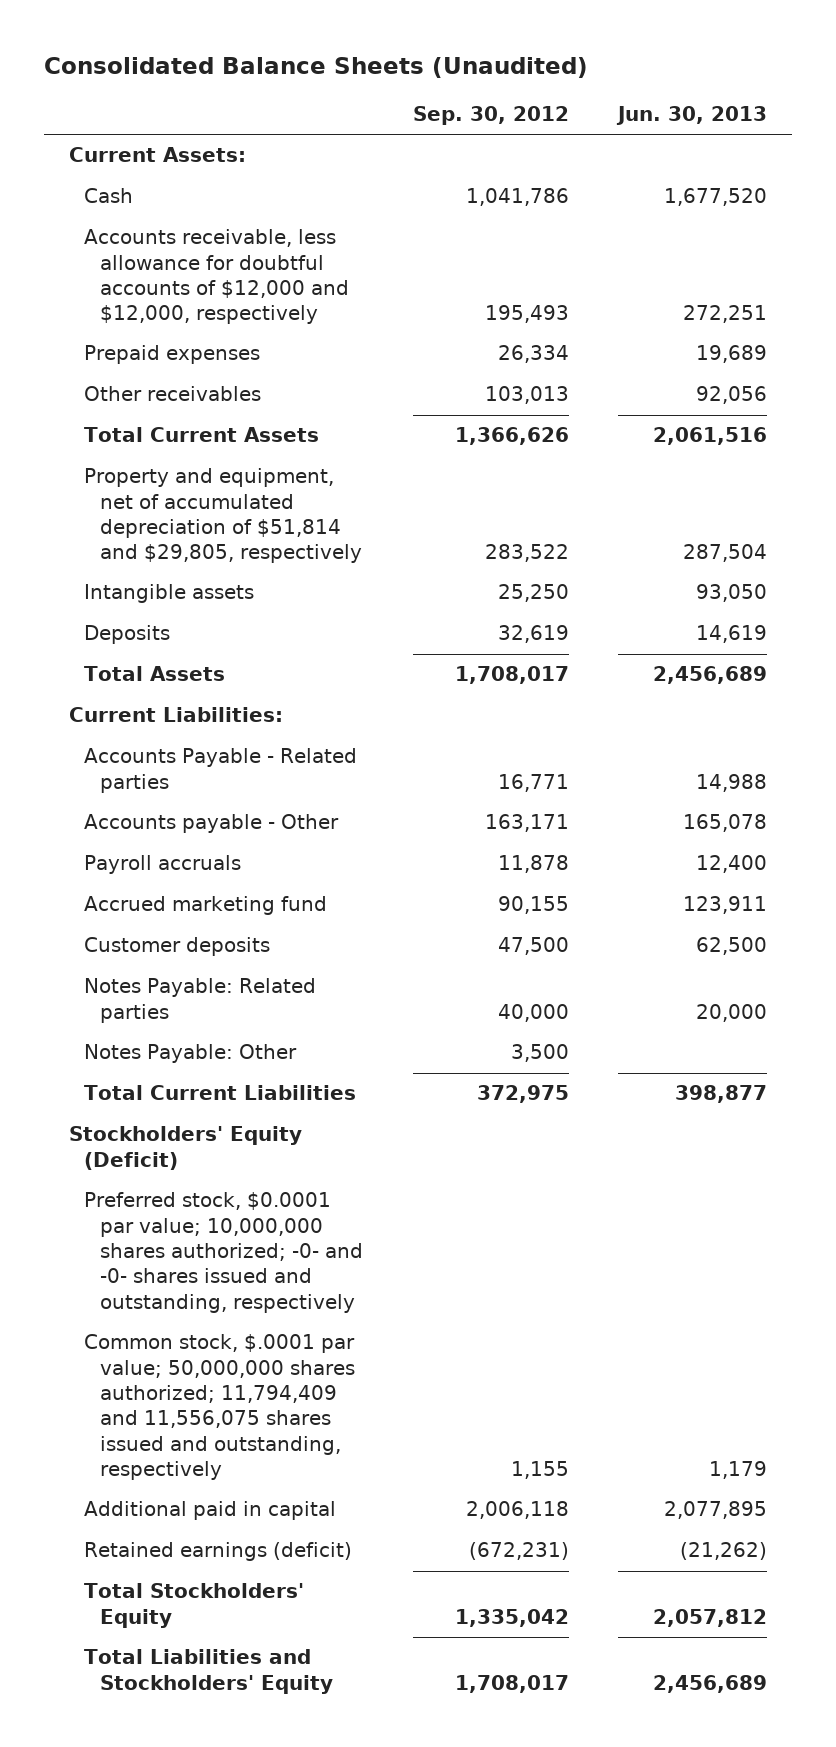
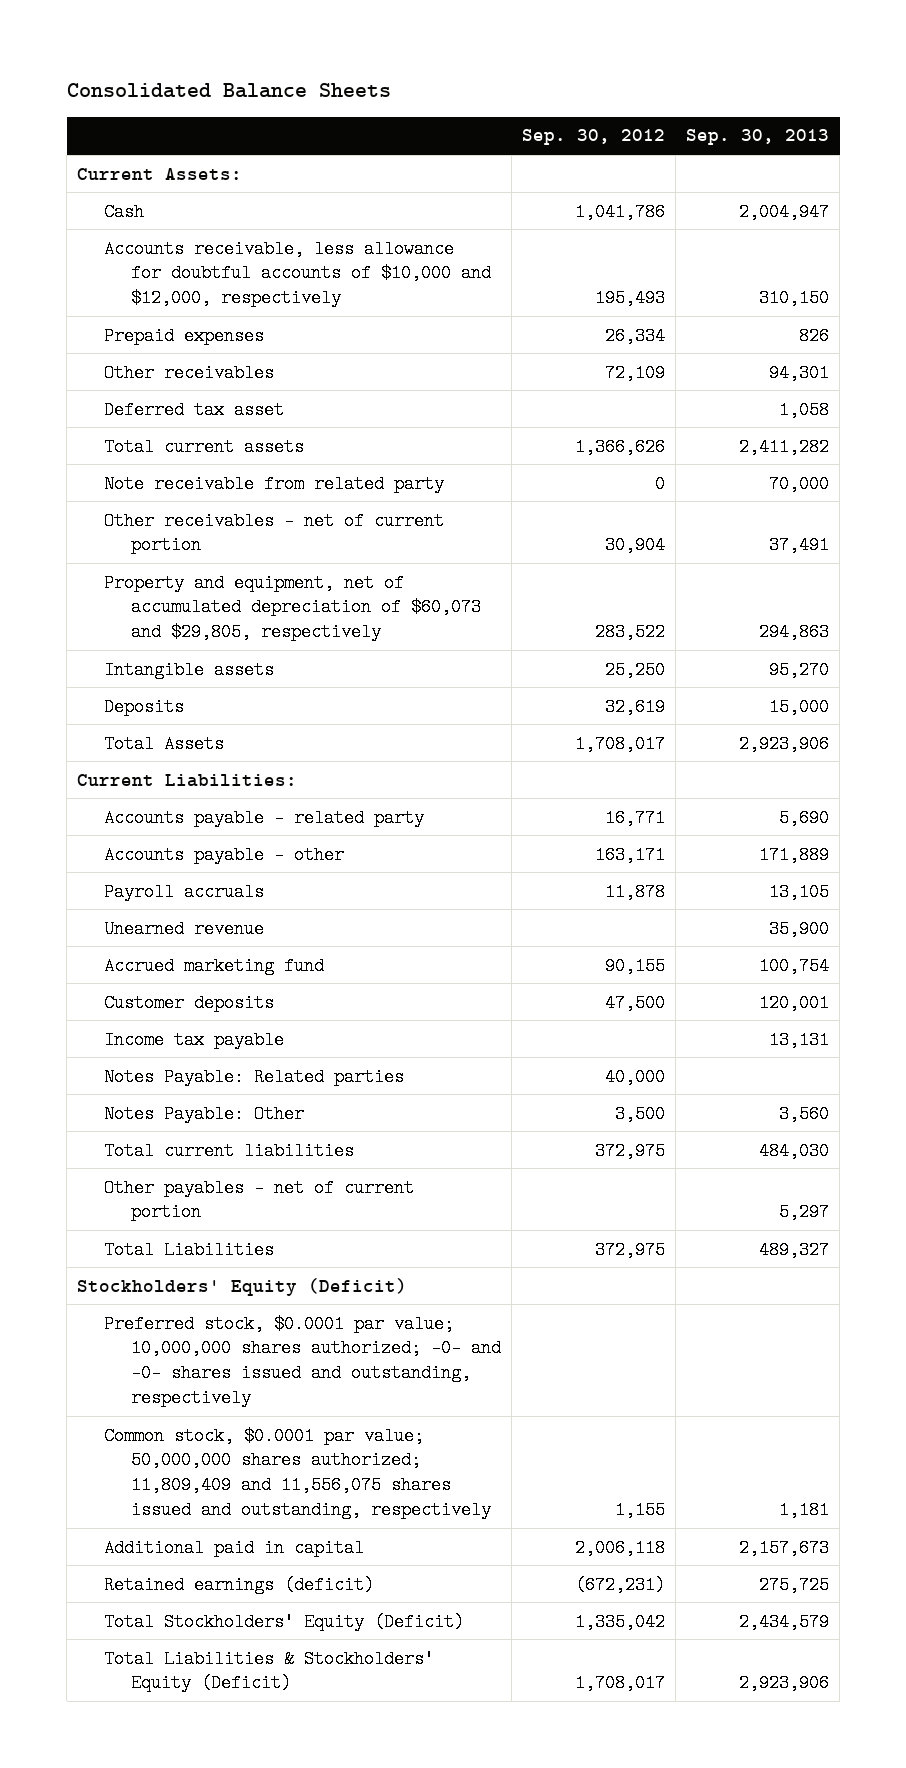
[43,57,588,79] Consolidated Balance Sheets (Unaudited) -> [66,83,391,99] Consolidated Balance Sheets
[616,106,768,126] Jun. 30, 2013 -> none
none -> [686,129,830,146] Sep. 30, 2013
[84,229,349,325] Accounts receivable, less allowance for doubtful accounts of $12,000 and $12,000, respectively -> [104,239,492,308] Accounts receivable, less allowance for doubtful accounts of $10,000 and $12,000, respectively
[484,386,569,405] 103,013 -> [605,363,666,382] 72,109
none -> [104,400,285,419] Deferred tax asset
[84,427,320,443] Total Current Assets -> [104,437,305,456] Total current assets
none -> [104,474,445,493] Note receivable from related party
none -> [104,511,445,555] Other receivables - net of current portion
[84,468,362,564] Property and equipment, net of accumulated depreciation of $51,814 and $29,805, respectively -> [104,573,482,642] Property and equipment, net of accumulated depreciation of $60,073 and $29,805, respectively
[84,748,358,793] Accounts Payable - Related parties -> [104,808,425,827] Accounts payable - related party
[84,814,340,834] Accounts payable - Other -> [104,845,345,864] Accounts payable - other
none -> [104,919,265,938] Unearned revenue
none -> [104,1030,285,1049] Income tax payable
[84,1085,357,1101] Total Current Liabilities -> [104,1141,355,1160] Total current liabilities
none -> [104,1178,415,1222] Other payables - net of current portion
none -> [104,1240,275,1259] Total Liabilities
[84,1334,356,1480] Common stock, $.0001 par value; 50,000,000 shares authorized; 11,794,409 and 11,556,075 shares issued and outstanding, respectively -> [104,1426,492,1520] Common stock, $0.0001 par value; 50,000,000 shares authorized; 11,809,409 and 11,556,075 shares issued and outstanding, respectively
[84,1583,305,1628] Total Stockholders' Equity -> [104,1612,465,1631] Total Stockholders' Equity (Deficit)
[84,1649,333,1694] Total Liabilities and Stockholders' Equity -> [104,1649,435,1693] Total Liabilities & Stockholders' Equity (Deficit)

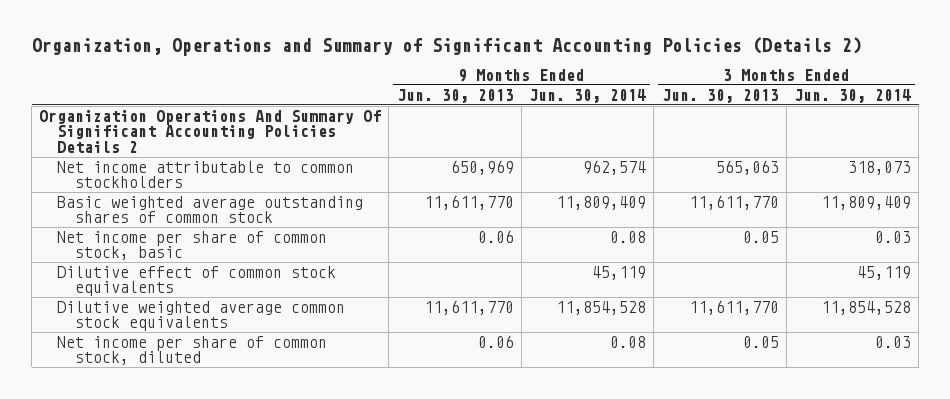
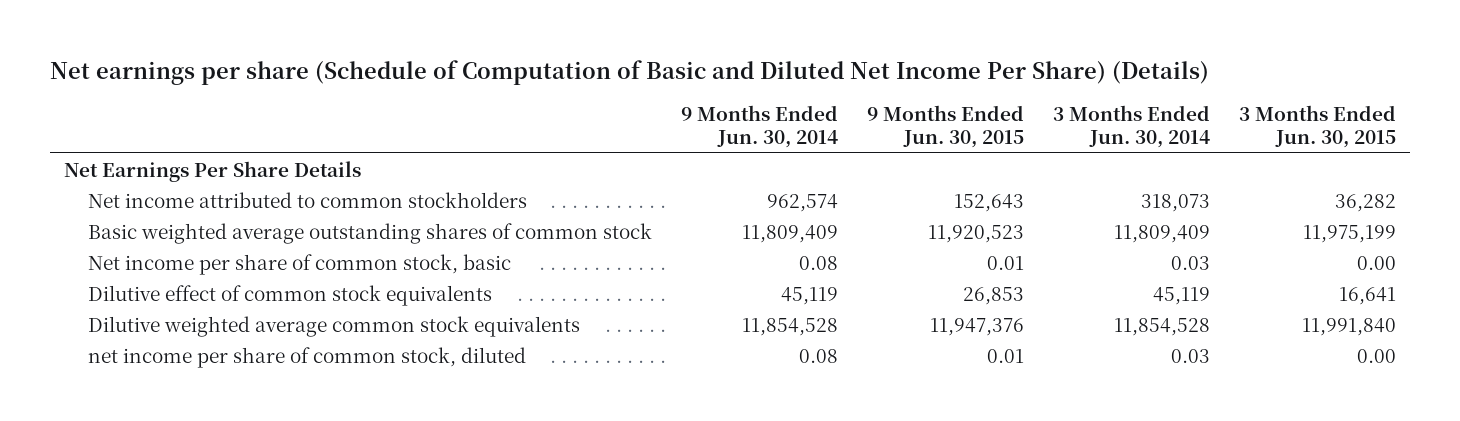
[31,36,862,56] Organization, Operations and Summary of Significant Accounting Policies (Details 2) -> [49,60,1209,86] Net earnings per share (Schedule of Computation of Basic and Diluted Net Income Per Share) (Details)
[396,88,514,103] Jun. 30, 2013 -> none
[661,88,779,103] Jun. 30, 2013 -> none
none -> [866,104,1024,148] 9 Months Ended Jun. 30, 2015
none -> [1238,104,1396,148] 3 Months Ended Jun. 30, 2015
[39,110,382,153] Organization Operations And Summary Of Significant Accounting Policies Details 2 -> none
none -> [64,160,362,182] Net Earnings Per Share Details
[57,161,355,189] Net income attributable to common stockholders -> [87,191,527,208] Net income attributed to common stockholders
[57,336,328,366] Net income per share of common stock, diluted -> [87,346,526,368] net income per share of common stock, diluted

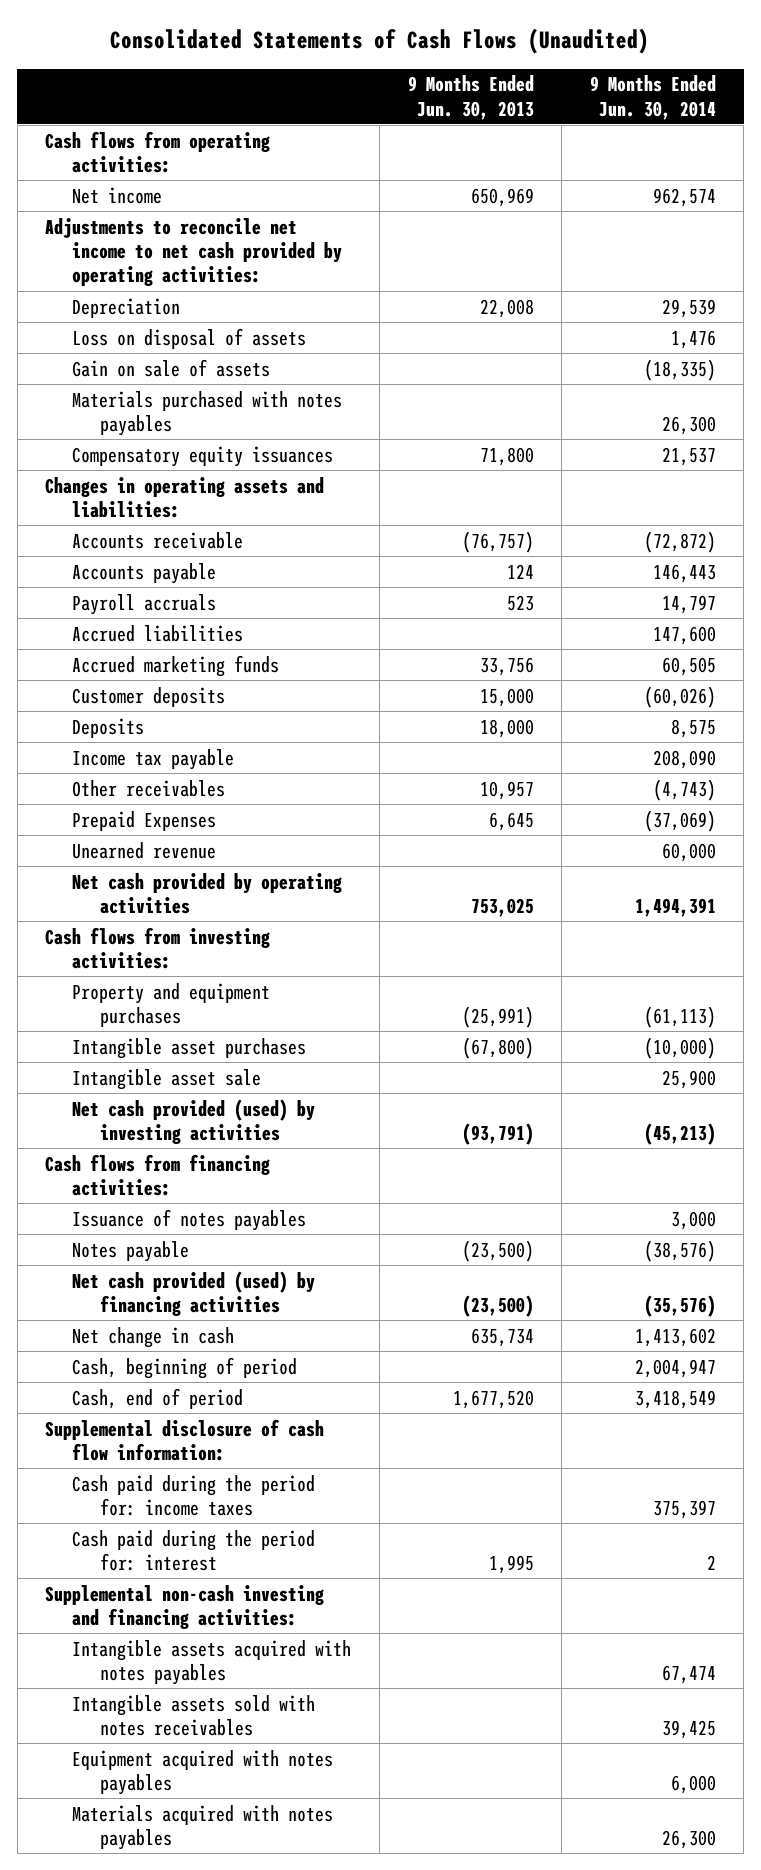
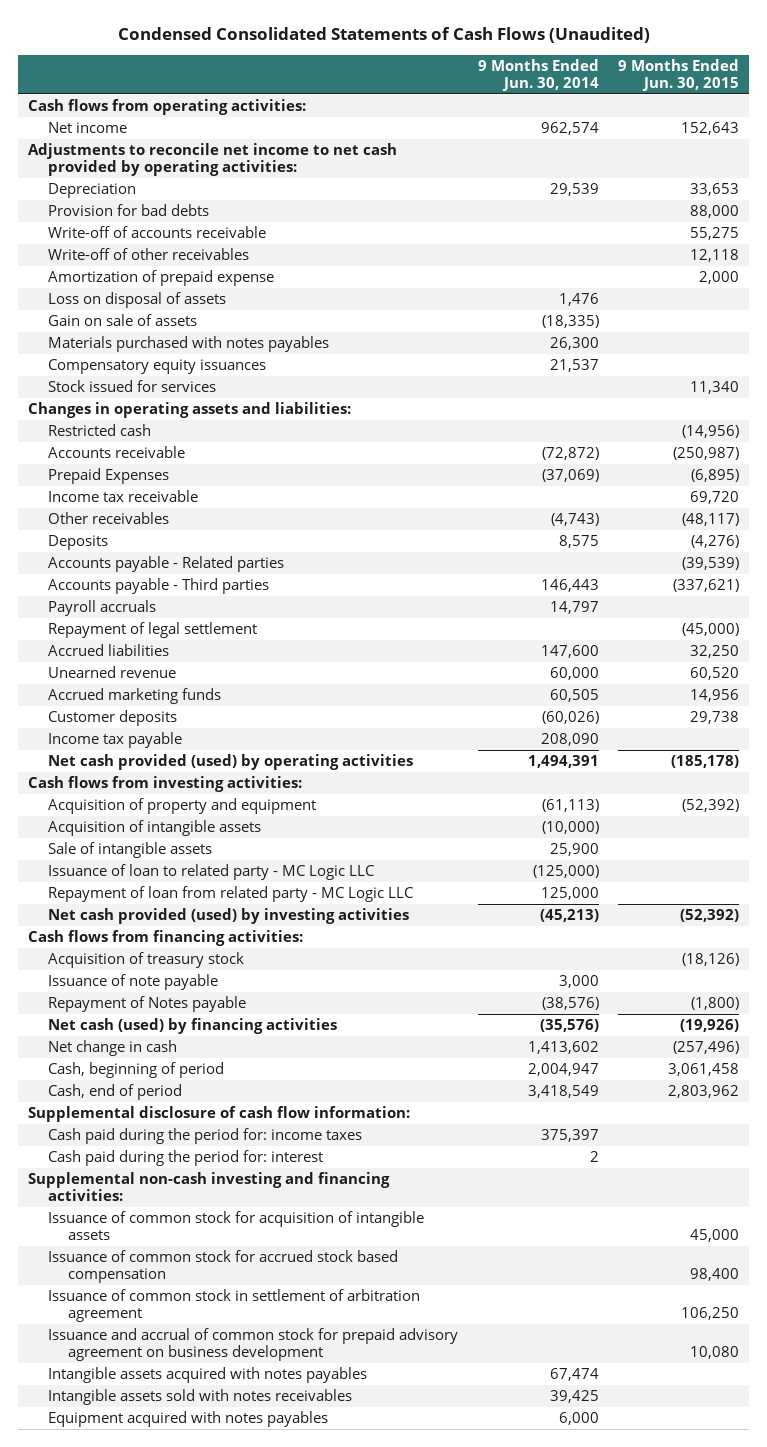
[110,28,650,55] Consolidated Statements of Cash Flows (Unaudited) -> [117,27,650,44] Condensed Consolidated Statements of Cash Flows (Unaudited)
[407,75,534,120] 9 Months Ended Jun. 30, 2013 -> none
none -> [618,58,740,91] 9 Months Ended Jun. 30, 2015
none -> [48,204,210,217] Provision for bad debts
none -> [48,226,267,239] Write-off of accounts receivable
none -> [48,248,250,261] Write-off of other receivables
none -> [48,270,275,287] Amortization of prepaid expense
none -> [48,380,217,393] Stock issued for services
none -> [48,424,152,437] Restricted cash
[72,810,217,831] Prepaid Expenses -> [48,468,170,485] Prepaid Expenses
none -> [48,490,199,503] Income tax receivable
[72,779,226,797] Other receivables -> [48,512,170,525] Other receivables
[72,717,145,738] Deposits -> [48,535,109,551] Deposits
none -> [48,556,285,573] Accounts payable - Related parties
[72,562,217,584] Accounts payable -> [48,578,270,595] Accounts payable - Third parties
none -> [48,622,258,639] Repayment of legal settlement
[72,841,217,859] Unearned revenue -> [48,666,177,679] Unearned revenue
[72,872,343,914] Net cash provided by operating activities -> [48,754,414,771] Net cash provided (used) by operating activities
[72,982,271,1027] Property and equipment purchases -> [48,798,317,815] Acquisition of property and equipment
[72,1037,307,1059] Intangible asset purchases -> [48,820,262,837] Acquisition of intangible assets
[72,1068,262,1090] Intangible asset sale -> [48,842,213,859] Sale of intangible assets
none -> [48,864,376,881] Issuance of loan to related party - MC Logic LLC
none -> [48,886,415,903] Repayment of loan from related party - MC Logic LLC
[72,1208,307,1231] Issuance of notes payables -> none
none -> [48,952,245,969] Acquisition of treasury stock
none -> [48,974,219,991] Issuance of note payable
[72,1240,190,1262] Notes payable -> [48,996,247,1013] Repayment of Notes payable
[72,1270,316,1316] Net cash provided (used) by financing activities -> [48,1018,338,1035] Net cash (used) by financing activities
none -> [48,1211,425,1241] Issuance of common stock for acquisition of intangible assets
none -> [48,1250,399,1284] Issuance of common stock for accrued stock based compensation
none -> [48,1289,421,1323] Issuance of common stock in settlement of arbitration agreement
none -> [48,1328,459,1362] Issuance and accrual of common stock for prepaid advisory agreement on business development
[72,1804,334,1850] Materials acquired with notes payables -> none

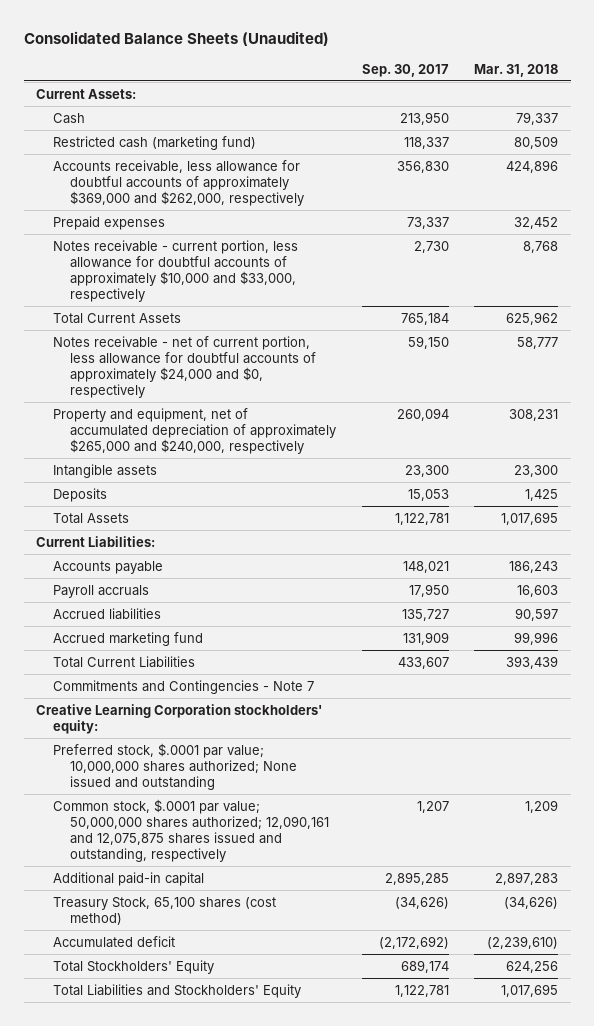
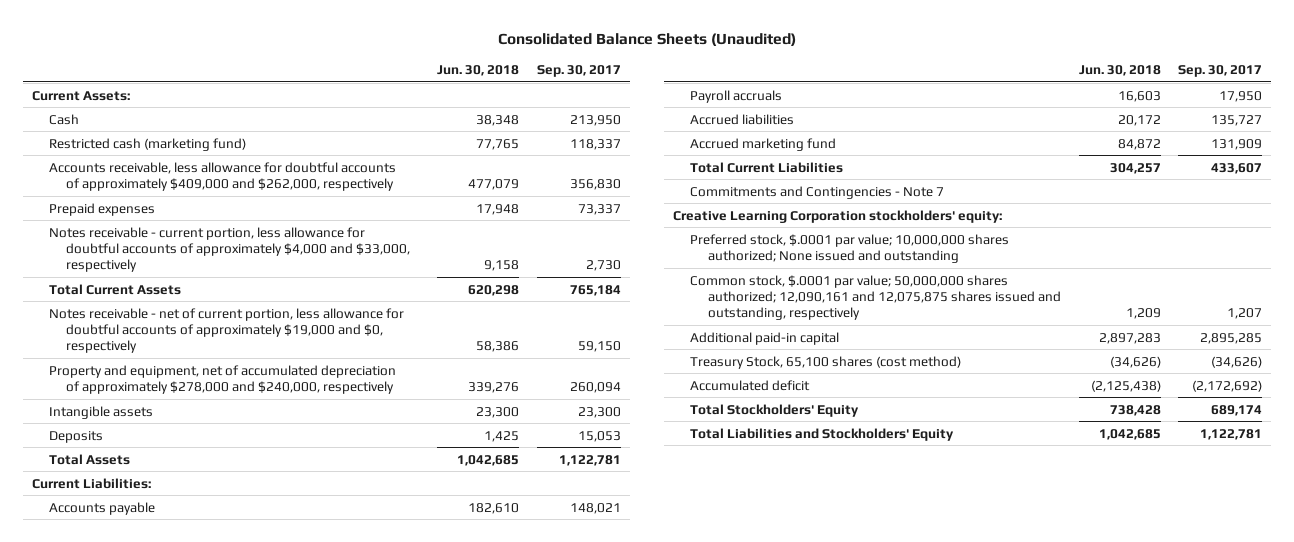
[473,63,558,77] Mar. 31, 2018 -> none
none -> [437,65,520,77] Jun. 30, 2018
[53,159,305,206] Accounts receivable, less allowance for doubtful accounts of approximately $369,000 and $262,000, respectively -> [49,161,397,191] Accounts receivable, less allowance for doubtful accounts of approximately $409,000 and $262,000, respectively
[53,239,299,302] Notes receivable - current portion, less allowance for doubtful accounts of approximately $10,000 and $33,000, respectively -> [49,226,411,272] Notes receivable - current portion, less allowance for doubtful accounts of approximately $4,000 and $33,000, respectively
[53,335,317,398] Notes receivable - net of current portion, less allowance for doubtful accounts of approximately $24,000 and $0, respectively -> [49,307,405,353] Notes receivable - net of current portion, less allowance for doubtful accounts of approximately $19,000 and $0, respectively
[53,407,337,454] Property and equipment, net of accumulated depreciation of approximately $265,000 and $240,000, respectively -> [49,364,397,394] Property and equipment, net of accumulated depreciation of approximately $278,000 and $240,000, respectively

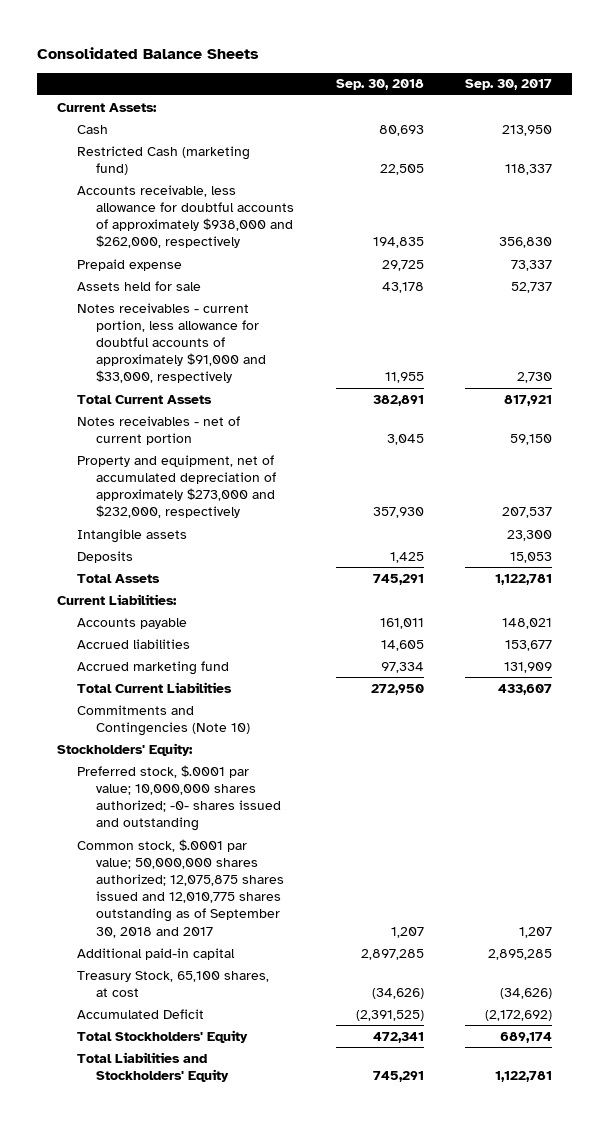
[498,32,797,46] Consolidated Balance Sheets (Unaudited) -> [36,46,259,59] Consolidated Balance Sheets
[437,65,520,77] Jun. 30, 2018 -> none
none -> [335,79,424,91] Sep. 30, 2018
[49,137,247,151] Restricted cash (marketing fund) -> [76,145,250,175] Restricted Cash (marketing fund)
[49,161,397,191] Accounts receivable, less allowance for doubtful accounts of approximately $409,000 and $262,000, respectively -> [76,184,295,249] Accounts receivable, less allowance for doubtful accounts of approximately $938,000 and $262,000, respectively
[49,202,156,216] Prepaid expenses -> [76,258,182,271] Prepaid expense
none -> [76,280,201,291] Assets held for sale
[49,226,411,272] Notes receivable - current portion, less allowance for doubtful accounts of approximately $4,000 and $33,000, respectively -> [76,302,267,384] Notes receivables - current portion, less allowance for doubtful accounts of approximately $91,000 and $33,000, respectively
[570,284,622,296] 765,184 -> [503,394,552,406] 817,921
[49,307,405,353] Notes receivable - net of current portion, less allowance for doubtful accounts of approximately $19,000 and $0, respectively -> [76,415,240,445] Notes receivables - net of current portion
[49,364,397,394] Property and equipment, net of accumulated depreciation of approximately $278,000 and $240,000, respectively -> [76,454,277,519] Property and equipment, net of accumulated depreciation of approximately $273,000 and $232,000, respectively
[570,381,622,393] 260,094 -> [501,507,552,519] 207,537
[690,89,783,103] Payroll accruals -> none
[1211,114,1263,126] 135,727 -> [504,639,552,651] 153,677
[673,209,1003,223] Creative Learning Corporation stockholders' equity: -> none
[690,185,945,199] Commitments and Contingencies - Note 7 -> [76,704,251,736] Commitments and Contingencies (Note 10)
none -> [57,742,194,756] Stockholders' Equity:
[690,233,1010,263] Preferred stock, $.0001 par value; 10,000,000 shares authorized; None issued and outstanding -> [76,764,282,832] Preferred stock, $.0001 par value; 10,000,000 shares authorized; -0- shares issued and outstanding
[690,274,1061,320] Common stock, $.0001 par value; 50,000,000 shares authorized; 12,090,161 and 12,075,875 shares issued and outstanding, respectively -> [76,838,285,938] Common stock, $.0001 par value; 50,000,000 shares authorized; 12,075,875 shares issued and 12,010,775 shares outstanding as of September 30, 2018 and 2017
[690,355,962,369] Treasury Stock, 65,100 shares (cost method) -> [76,970,269,997] Treasury Stock, 65,100 shares, at cost
[690,379,811,391] Accumulated deficit -> [76,1008,204,1019] Accumulated Deficit

